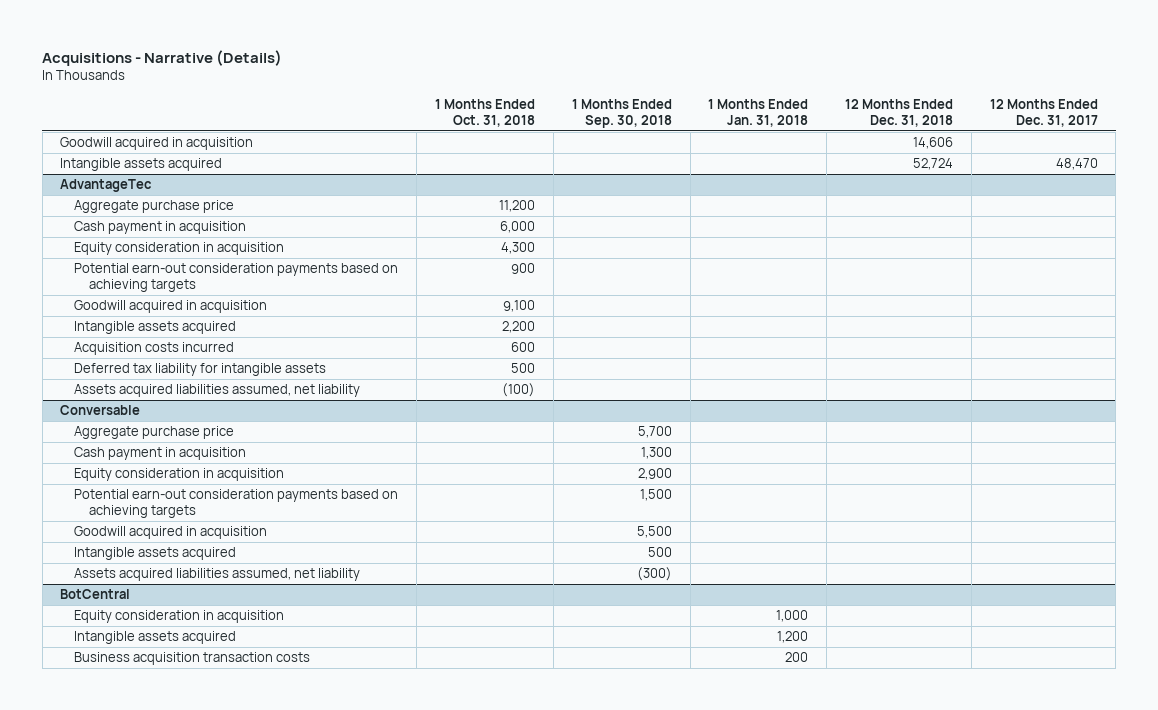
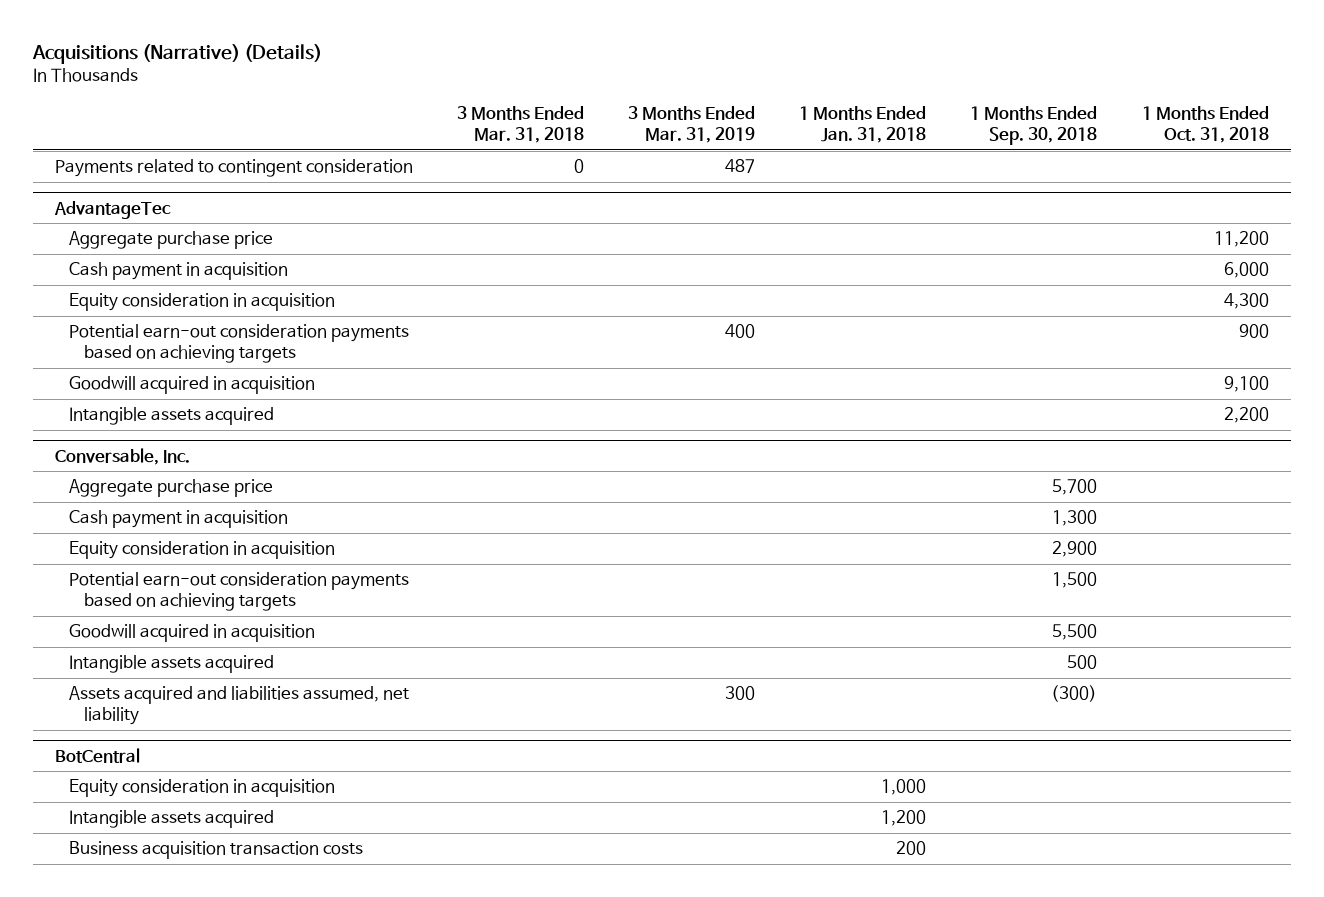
[42,49,283,66] Acquisitions - Narrative (Details) -> [32,44,323,65] Acquisitions (Narrative) (Details)
[845,99,954,128] 12 Months Ended Dec. 31, 2018 -> none
[989,99,1098,128] 12 Months Ended Dec. 31, 2017 -> none
none -> [457,106,585,144] 3 Months Ended Mar. 31, 2018
none -> [628,106,756,144] 3 Months Ended Mar. 31, 2019
[60,137,254,151] Goodwill acquired in acquisition -> none
[60,158,223,172] Intangible assets acquired -> none
none -> [55,159,414,178] Payments related to contingent consideration
[74,342,235,356] Acquisition costs incurred -> none
[74,363,327,377] Deferred tax liability for intangible assets -> none
[74,384,361,398] Assets acquired liabilities assumed, net liability -> none
[60,405,141,416] Conversable -> [55,447,191,465] Conversable, Inc.
[74,568,361,582] Assets acquired liabilities assumed, net liability -> [69,686,410,726] Assets acquired and liabilities assumed, net liability

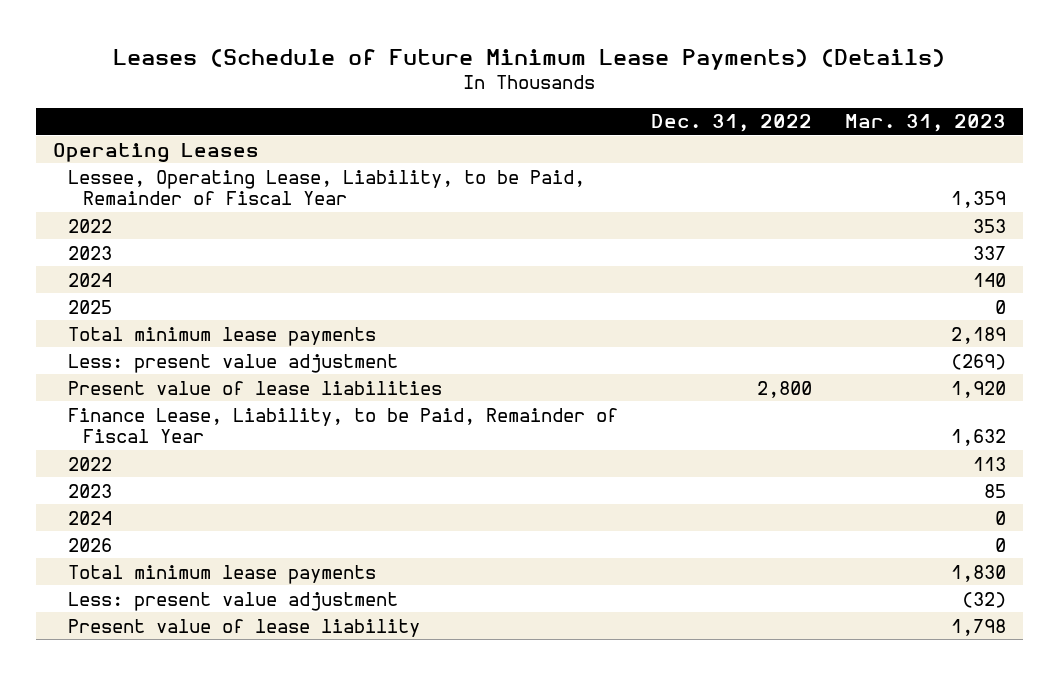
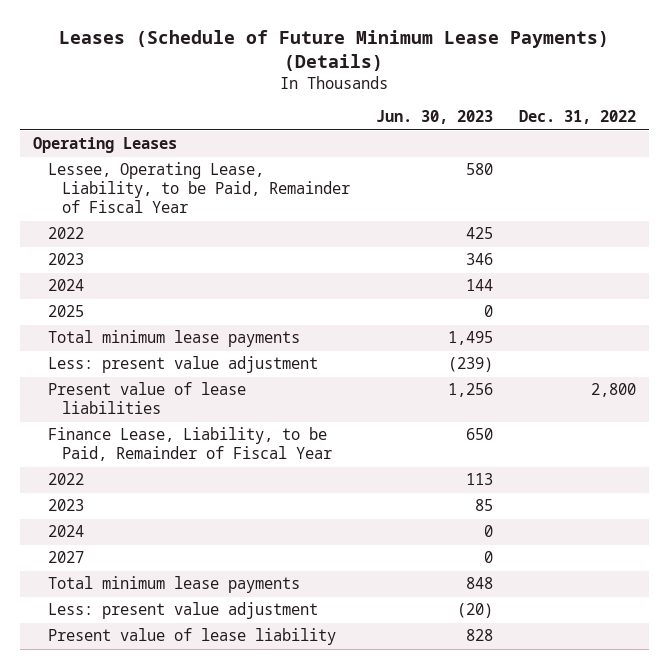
[845,114,1007,133] Mar. 31, 2023 -> none
none -> [376,110,494,125] Jun. 30, 2023
[67,537,112,552] 2026 -> [47,551,84,564] 2027

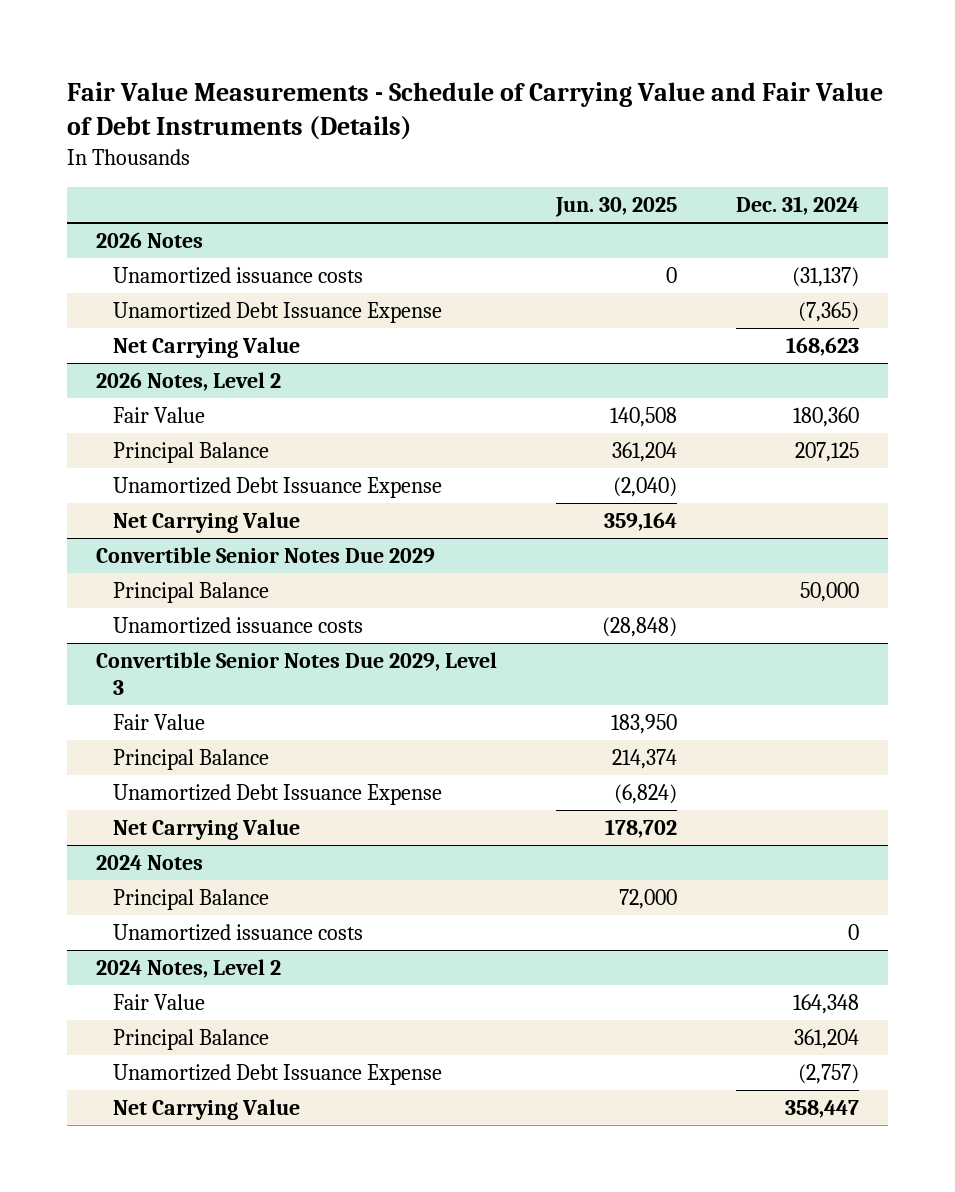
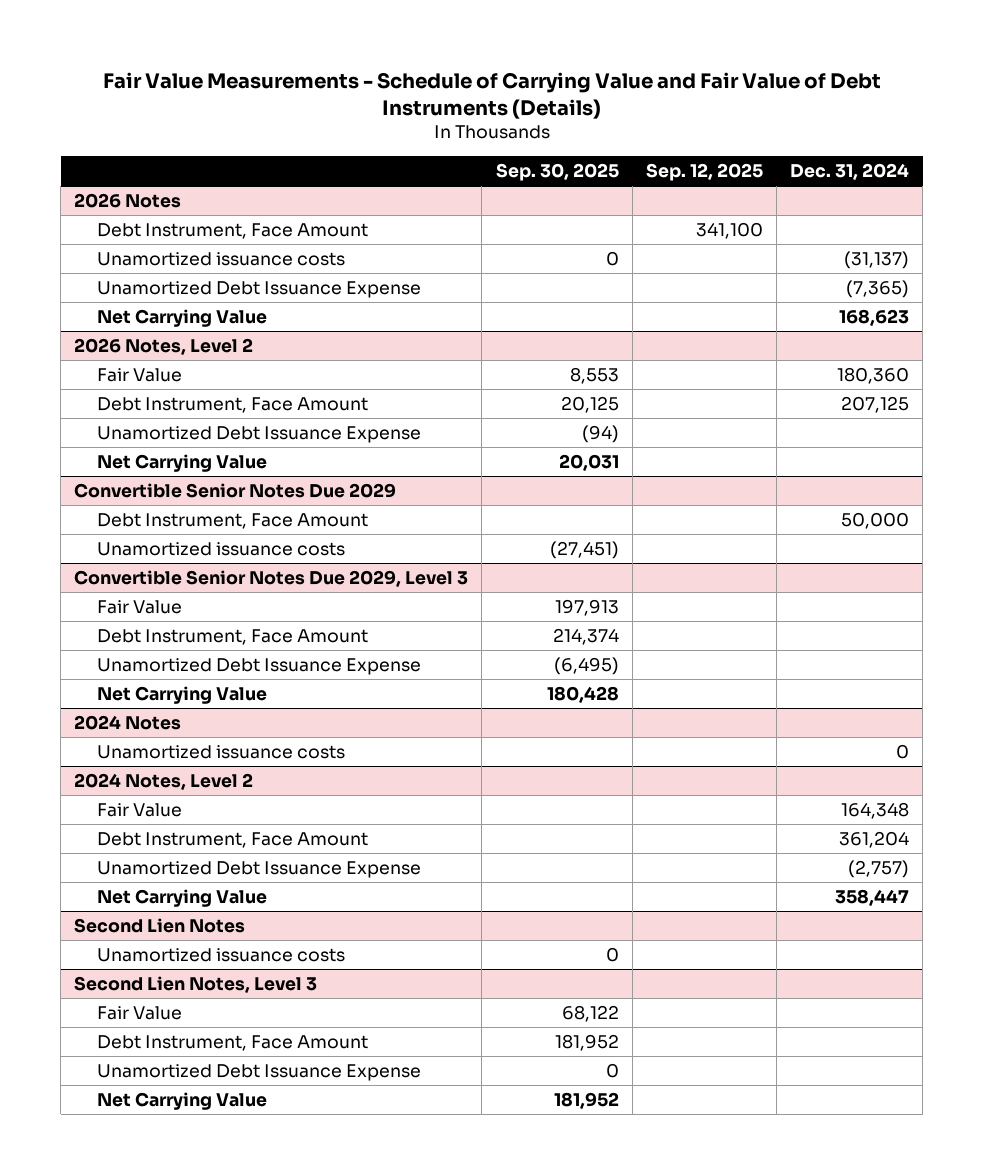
[554,196,677,217] Jun. 30, 2025 -> none
none -> [495,162,619,181] Sep. 30, 2025
none -> [645,162,763,181] Sep. 12, 2025
none -> [97,222,369,239] Debt Instrument, Face Amount
[113,442,270,464] Principal Balance -> [97,396,369,413] Debt Instrument, Face Amount
[113,582,270,604] Principal Balance -> [97,512,369,529] Debt Instrument, Face Amount
[113,749,270,771] Principal Balance -> [97,628,369,645] Debt Instrument, Face Amount
[113,889,270,911] Principal Balance -> none
[113,1029,270,1051] Principal Balance -> [97,831,369,848] Debt Instrument, Face Amount
none -> [74,917,246,933] Second Lien Notes
none -> [97,947,346,962] Unamortized issuance costs
none -> [74,975,318,993] Second Lien Notes, Level 3
none -> [97,1005,183,1020] Fair Value
none -> [97,1034,369,1051] Debt Instrument, Face Amount
none -> [97,1063,422,1081] Unamortized Debt Issuance Expense
none -> [97,1091,268,1110] Net Carrying Value

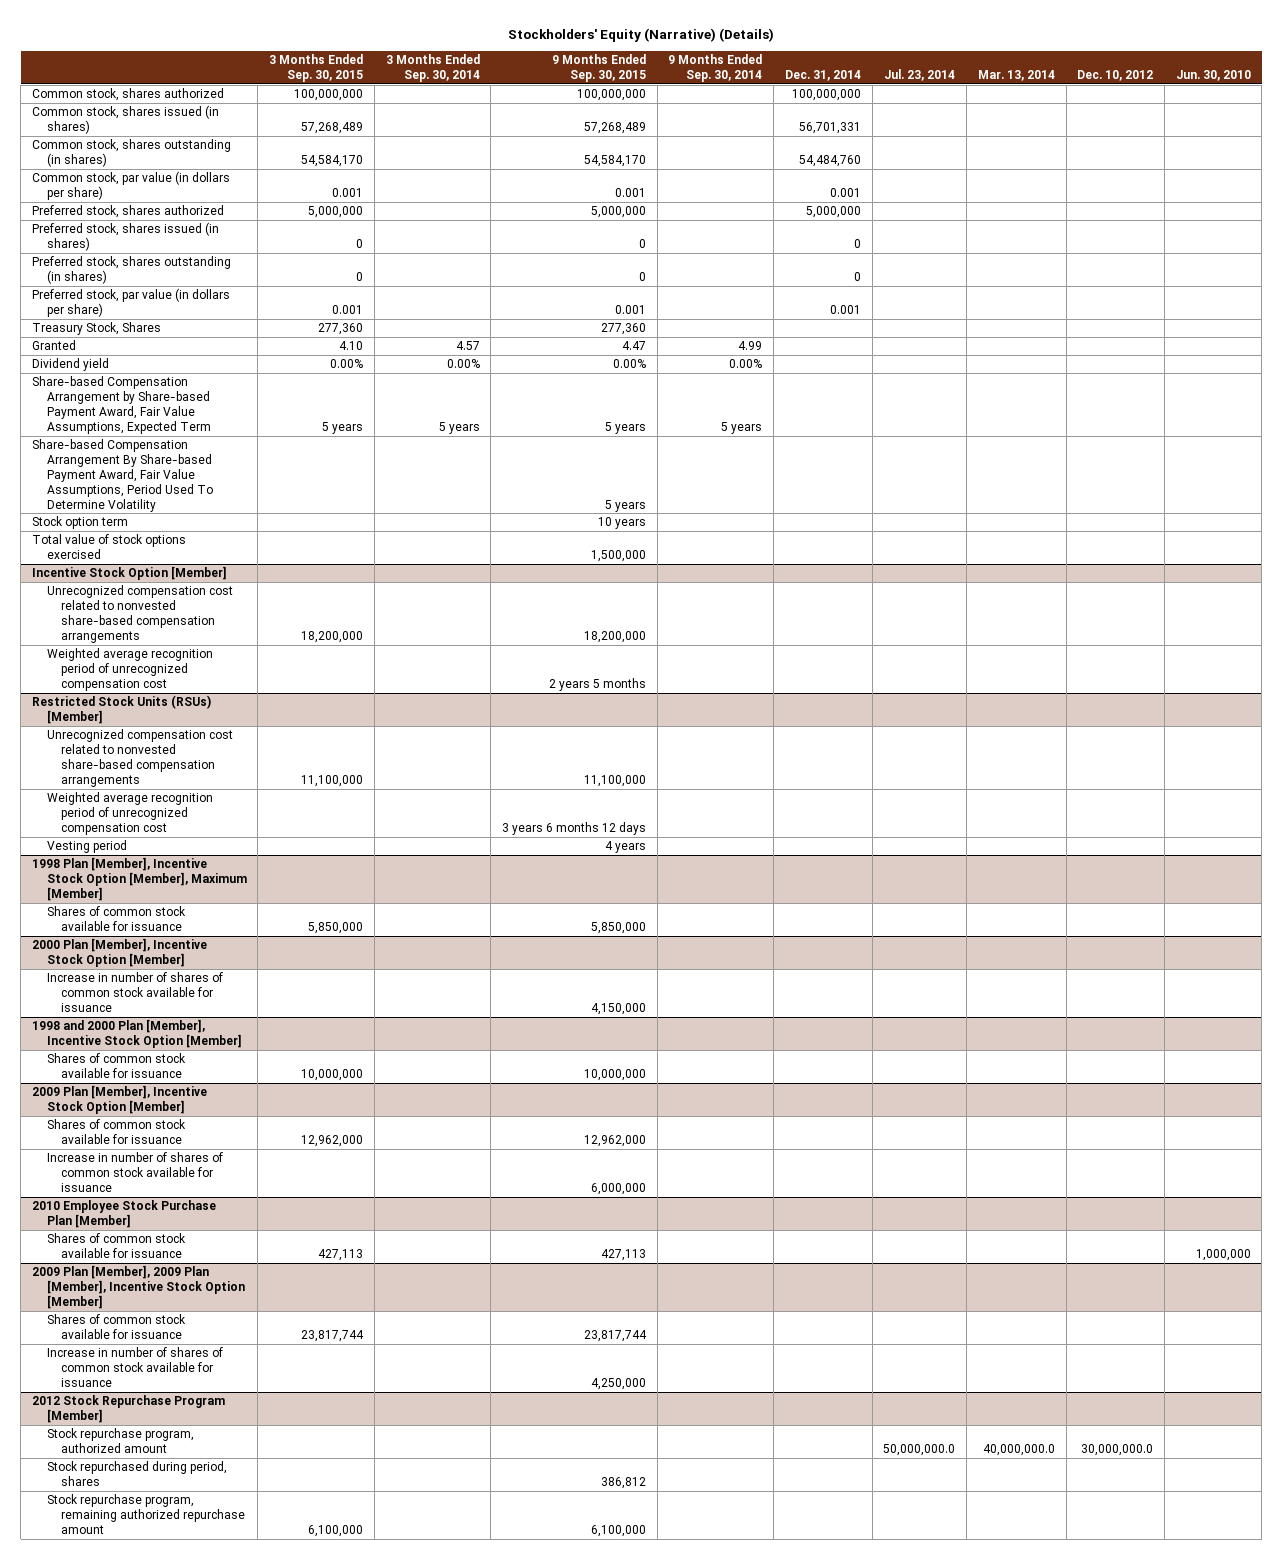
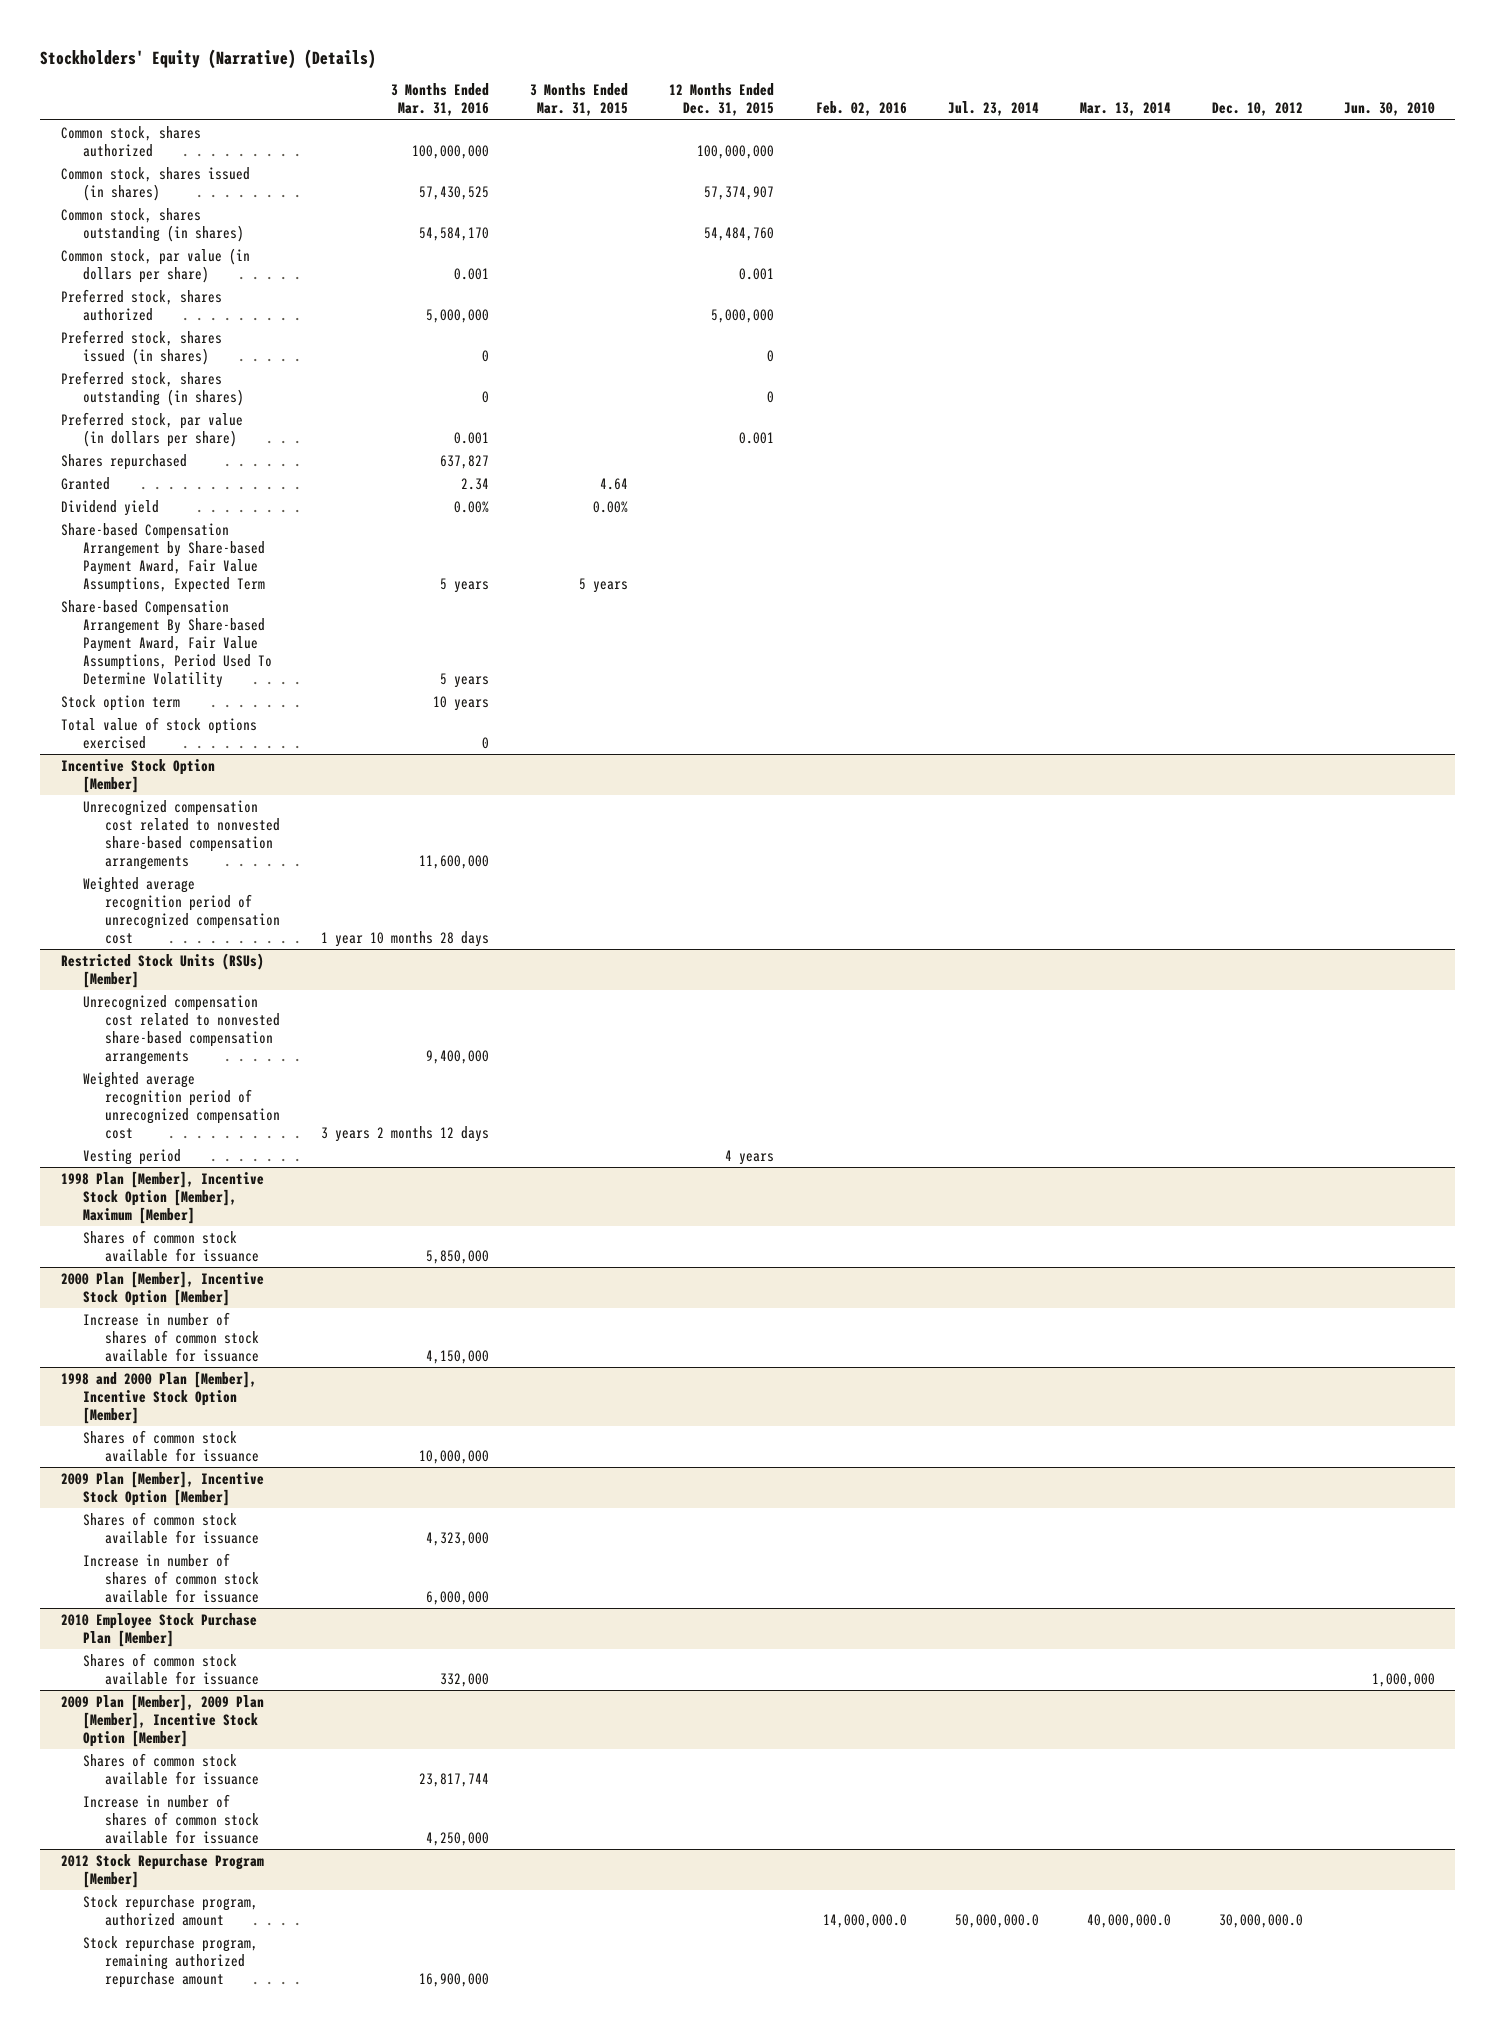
[269,54,364,83] 3 Months Ended Sep. 30, 2015 -> none
[385,54,480,83] 3 Months Ended Sep. 30, 2014 -> none
[551,54,646,83] 9 Months Ended Sep. 30, 2015 -> none
[668,54,763,83] 9 Months Ended Sep. 30, 2014 -> none
[784,70,861,82] Dec. 31, 2014 -> none
none -> [391,83,490,117] 3 Months Ended Mar. 31, 2016
none -> [530,83,629,117] 3 Months Ended Mar. 31, 2015
none -> [669,83,775,117] 12 Months Ended Dec. 31, 2015
none -> [815,101,907,117] Feb. 02, 2016
[31,322,161,336] Treasury Stock, Shares -> [60,453,187,470] Shares repurchased
[46,1461,227,1487] Stock repurchased during period, shares -> none

